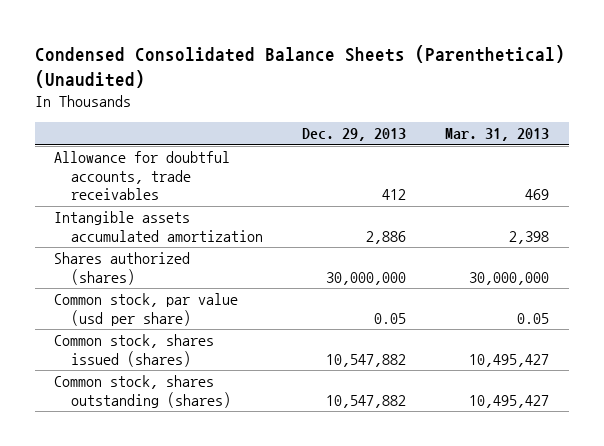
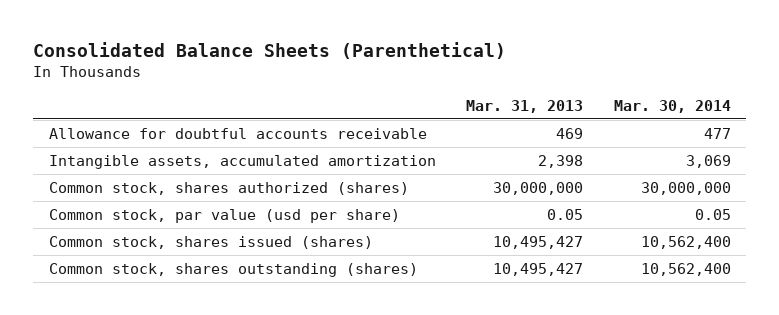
[34,44,565,88] Condensed Consolidated Balance Sheets (Parenthetical) (Unaudited) -> [33,41,507,59] Consolidated Balance Sheets (Parenthetical)
[301,128,406,142] Dec. 29, 2013 -> none
none -> [613,99,731,113] Mar. 30, 2014
[54,151,231,201] Allowance for doubtful accounts, trade receivables -> [48,127,427,139] Allowance for doubtful accounts receivable
[54,211,263,242] Intangible assets accumulated amortization -> [48,154,436,169] Intangible assets, accumulated amortization
[54,252,191,285] Shares authorized (shares) -> [48,181,409,195] Common stock, shares authorized (shares)

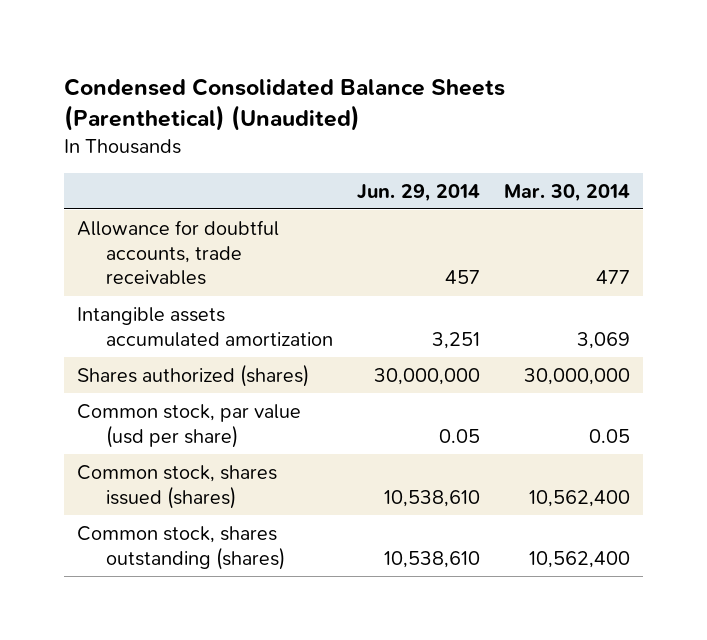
[33,41,507,59] Consolidated Balance Sheets (Parenthetical) -> [64,78,506,132] Condensed Consolidated Balance Sheets (Parenthetical) (Unaudited)
[466,99,584,113] Mar. 31, 2013 -> none
none -> [357,183,481,202] Jun. 29, 2014
[48,127,427,139] Allowance for doubtful accounts receivable -> [76,219,279,286] Allowance for doubtful accounts, trade receivables
[48,154,436,169] Intangible assets, accumulated amortization -> [76,306,333,347] Intangible assets accumulated amortization
[48,181,409,195] Common stock, shares authorized (shares) -> [76,363,309,387] Shares authorized (shares)

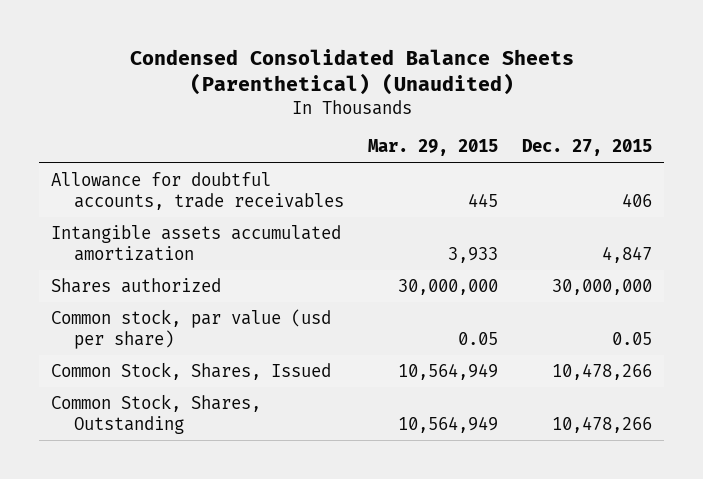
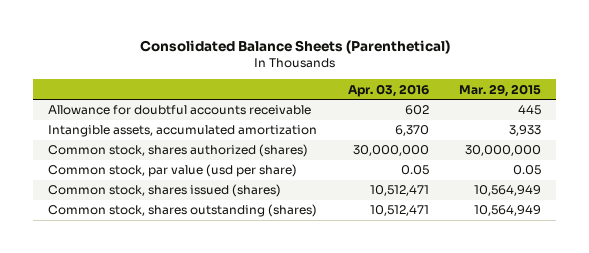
[129,49,574,96] Condensed Consolidated Balance Sheets (Parenthetical) (Unaudited) -> [139,40,450,55] Consolidated Balance Sheets (Parenthetical)
[522,139,653,157] Dec. 27, 2015 -> none
none -> [347,83,429,97] Apr. 03, 2016
[51,171,344,211] Allowance for doubtful accounts, trade receivables -> [48,105,312,116] Allowance for doubtful accounts receivable
[51,224,342,262] Intangible assets accumulated amortization -> [48,125,318,138] Intangible assets, accumulated amortization
[51,277,222,293] Shares authorized -> [48,144,309,158] Common stock, shares authorized (shares)
[51,361,332,380] Common Stock, Shares, Issued -> [48,184,282,198] Common stock, shares issued (shares)
[51,393,262,435] Common Stock, Shares, Outstanding -> [48,204,318,218] Common stock, shares outstanding (shares)

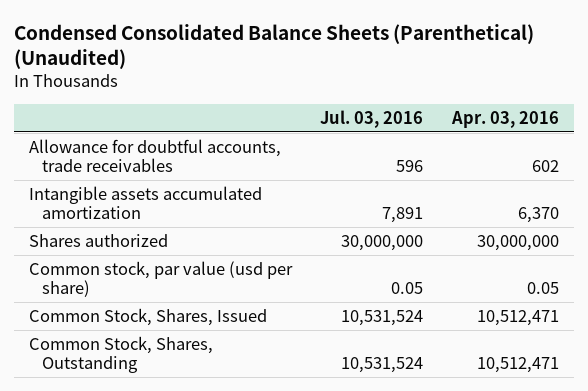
[139,40,450,55] Consolidated Balance Sheets (Parenthetical) -> [14,23,535,70] Condensed Consolidated Balance Sheets (Parenthetical) (Unaudited)
[458,83,541,97] Mar. 29, 2015 -> none
none -> [320,109,424,128] Jul. 03, 2016
[48,105,312,116] Allowance for doubtful accounts receivable -> [28,138,281,172] Allowance for doubtful accounts, trade receivables
[48,125,318,138] Intangible assets, accumulated amortization -> [28,185,262,219] Intangible assets accumulated amortization
[48,144,309,158] Common stock, shares authorized (shares) -> [28,233,168,247] Shares authorized
[48,184,282,198] Common stock, shares issued (shares) -> [28,307,267,326] Common Stock, Shares, Issued
[48,204,318,218] Common stock, shares outstanding (shares) -> [28,335,213,373] Common Stock, Shares, Outstanding

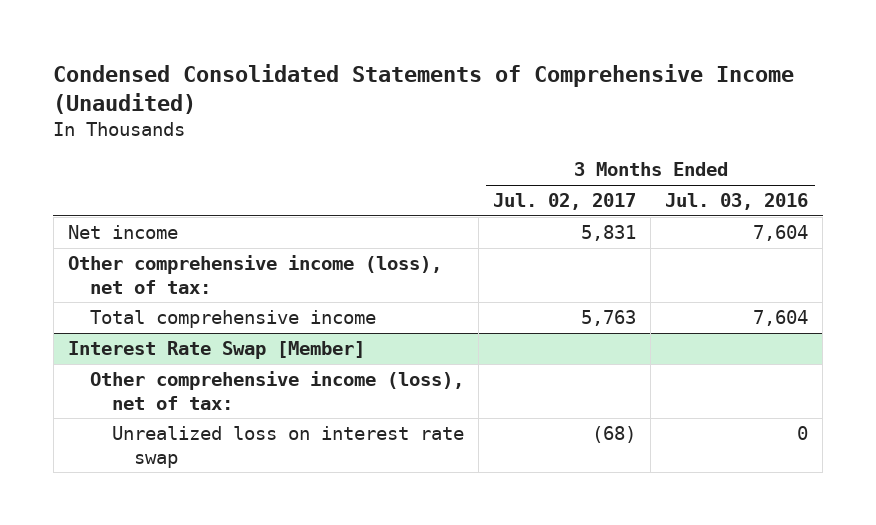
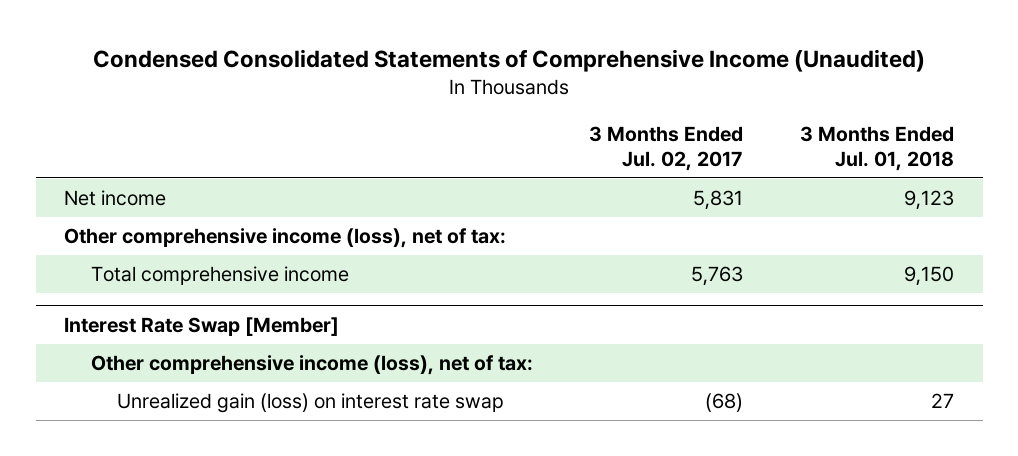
[665,193,809,211] Jul. 03, 2016 -> none
none -> [800,125,955,172] 3 Months Ended Jul. 01, 2018
[111,426,464,468] Unrealized loss on interest rate swap -> [117,393,505,414] Unrealized gain (loss) on interest rate swap

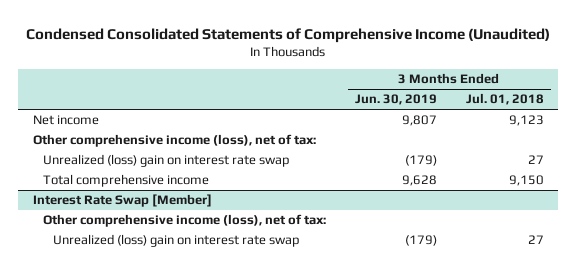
[589,125,744,172] 3 Months Ended Jul. 02, 2017 -> none
none -> [354,94,437,106] Jun. 30, 2019
none -> [42,154,290,168] Unrealized (loss) gain on interest rate swap
[117,393,505,414] Unrealized gain (loss) on interest rate swap -> [53,234,301,248] Unrealized (loss) gain on interest rate swap

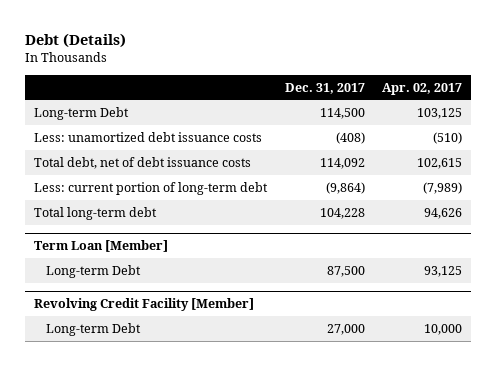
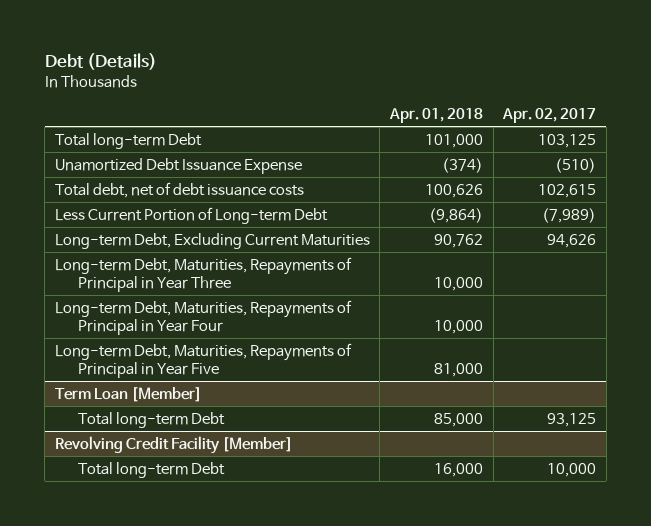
[284,82,365,94] Dec. 31, 2017 -> none
none -> [388,107,483,123] Apr. 01, 2018
[33,106,129,120] Long-term Debt -> [54,132,202,149] Total long-term Debt
[33,131,262,142] Less: unamortized debt issuance costs -> [54,157,302,174] Unamortized Debt Issuance Expense
[33,181,268,195] Less: current portion of long-term debt -> [54,206,328,224] Less Current Portion of Long-term Debt
[33,206,157,220] Total long-term debt -> [54,232,370,249] Long-term Debt, Excluding Current Maturities
none -> [54,256,352,292] Long-term Debt, Maturities, Repayments of Principal in Year Three
none -> [54,299,352,335] Long-term Debt, Maturities, Repayments of Principal in Year Four
none -> [54,342,352,378] Long-term Debt, Maturities, Repayments of Principal in Year Five
[45,264,141,278] Long-term Debt -> [77,411,225,428] Total long-term Debt
[45,322,141,336] Long-term Debt -> [77,461,225,478] Total long-term Debt

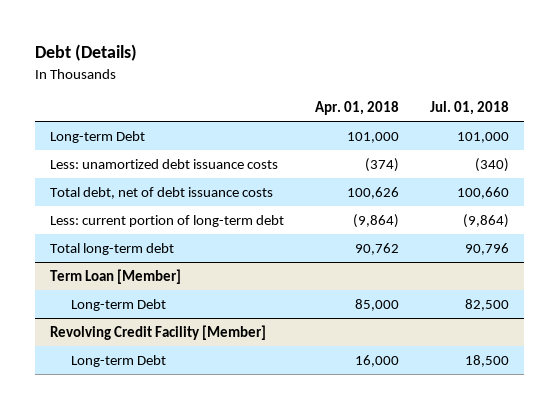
[502,107,597,123] Apr. 02, 2017 -> none
none -> [429,101,509,116] Jul. 01, 2018
[54,132,202,149] Total long-term Debt -> [50,130,146,143] Long-term Debt
[54,157,302,174] Unamortized Debt Issuance Expense -> [50,158,279,169] Less: unamortized debt issuance costs
[54,256,352,292] Long-term Debt, Maturities, Repayments of Principal in Year Three -> none
[54,299,352,335] Long-term Debt, Maturities, Repayments of Principal in Year Four -> none
[54,342,352,378] Long-term Debt, Maturities, Repayments of Principal in Year Five -> none
[54,206,328,224] Less Current Portion of Long-term Debt -> [50,214,285,227] Less: current portion of long-term debt
[54,232,370,249] Long-term Debt, Excluding Current Maturities -> [50,242,175,255] Total long-term debt
[77,411,225,428] Total long-term Debt -> [71,298,167,311] Long-term Debt
[77,461,225,478] Total long-term Debt -> [71,354,167,367] Long-term Debt

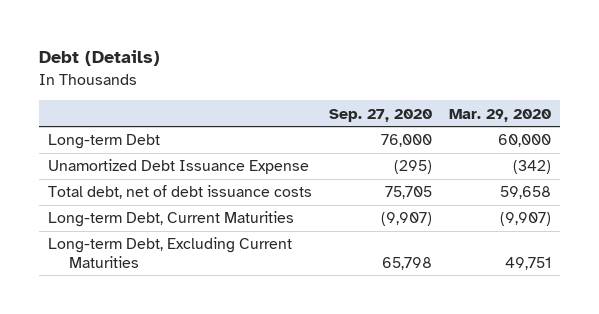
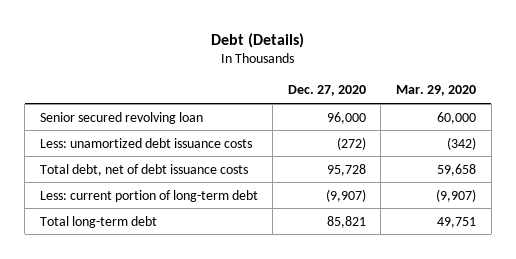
[329,108,433,122] Sep. 27, 2020 -> none
none -> [287,85,366,97] Dec. 27, 2020
[47,134,160,150] Long-term Debt -> [39,111,203,124] Senior secured revolving loan
[47,159,309,175] Unamortized Debt Issuance Expense -> [39,137,252,148] Less: unamortized debt issuance costs
[47,211,294,228] Long-term Debt, Current Maturities -> [39,189,258,202] Less: current portion of long-term debt
[47,237,292,268] Long-term Debt, Excluding Current Maturities -> [39,215,157,228] Total long-term debt

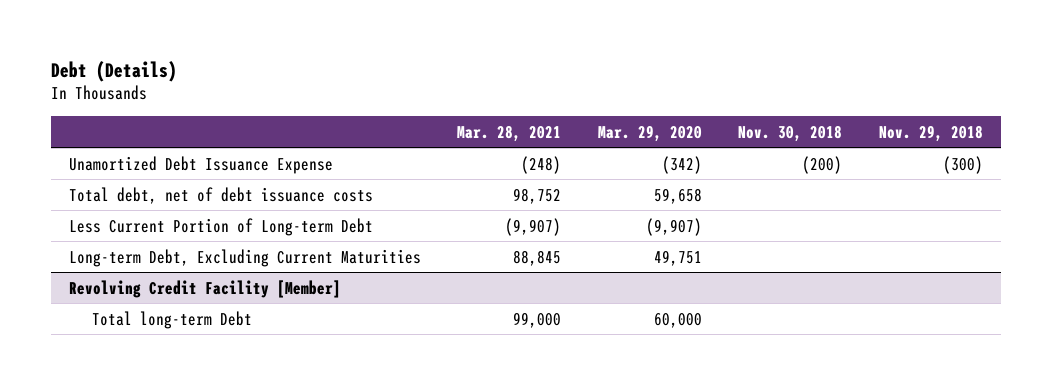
[287,85,366,97] Dec. 27, 2020 -> none
none -> [457,124,562,142] Mar. 28, 2021
none -> [738,124,843,142] Nov. 30, 2018
none -> [878,124,983,142] Nov. 29, 2018
[39,111,203,124] Senior secured revolving loan -> none
[39,137,252,148] Less: unamortized debt issuance costs -> [68,155,333,174] Unamortized Debt Issuance Expense
[39,189,258,202] Less: current portion of long-term debt -> [68,217,373,236] Less Current Portion of Long-term Debt
[39,215,157,228] Total long-term debt -> [68,248,421,267] Long-term Debt, Excluding Current Maturities
none -> [68,279,341,298] Revolving Credit Facility [Member]
none -> [91,310,252,329] Total long-term Debt

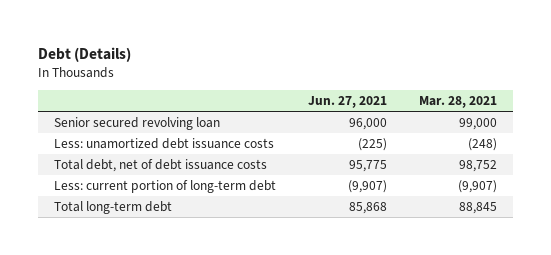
[597,124,702,142] Mar. 29, 2020 -> none
[738,124,843,142] Nov. 30, 2018 -> none
[878,124,983,142] Nov. 29, 2018 -> none
none -> [307,96,387,109] Jun. 27, 2021
none -> [53,116,220,130] Senior secured revolving loan
[68,155,333,174] Unamortized Debt Issuance Expense -> [53,137,274,149] Less: unamortized debt issuance costs
[68,279,341,298] Revolving Credit Facility [Member] -> none
[91,310,252,329] Total long-term Debt -> none
[68,217,373,236] Less Current Portion of Long-term Debt -> [53,179,276,193] Less: current portion of long-term debt
[68,248,421,267] Long-term Debt, Excluding Current Maturities -> [53,200,172,214] Total long-term debt

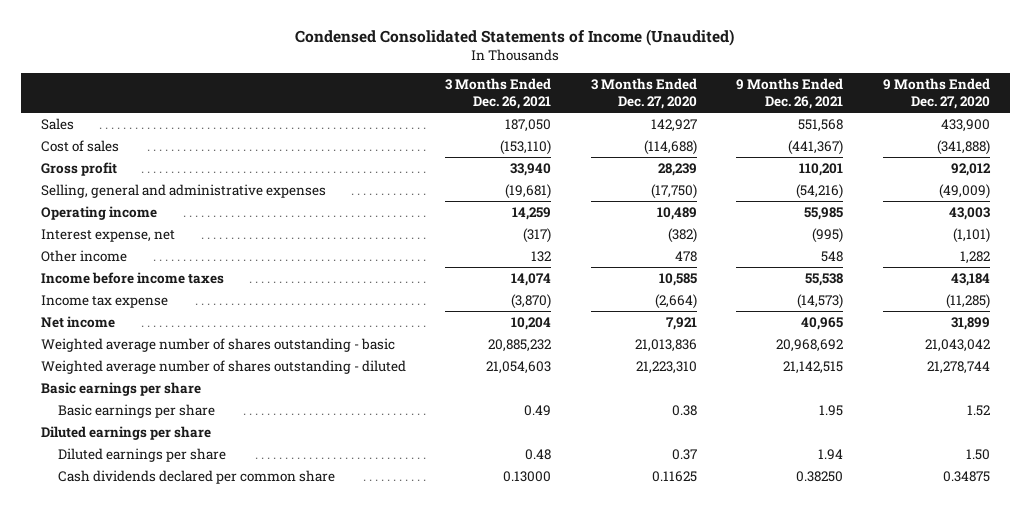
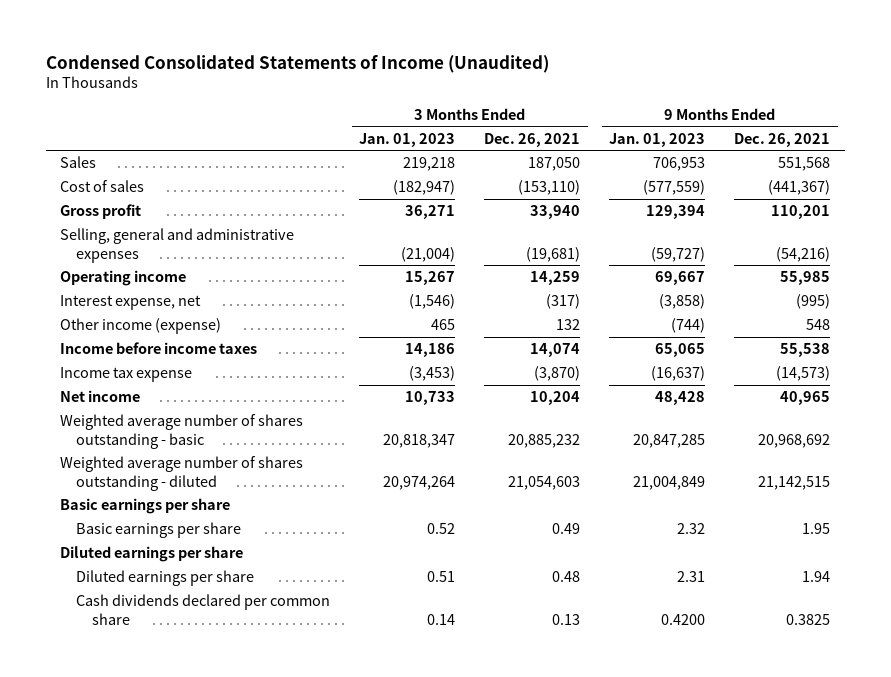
[590,77,697,110] 3 Months Ended Dec. 27, 2020 -> none
[882,77,990,110] 9 Months Ended Dec. 27, 2020 -> none
none -> [359,132,456,147] Jan. 01, 2023
none -> [609,132,706,147] Jan. 01, 2023
[40,249,127,262] Other income -> [60,318,222,335] Other income (expense)
[503,470,552,482] 0.13000 -> [552,613,581,625] 0.13
[796,470,844,482] 0.38250 -> [786,613,831,625] 0.3825

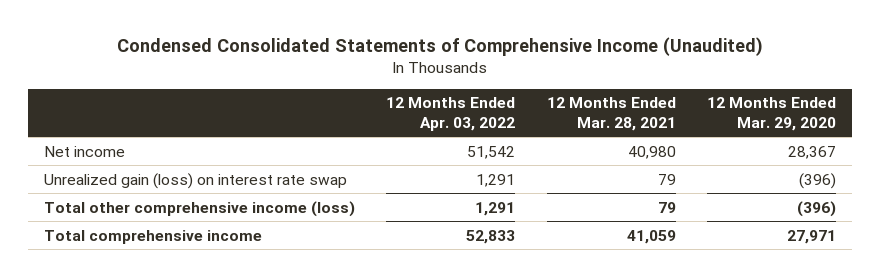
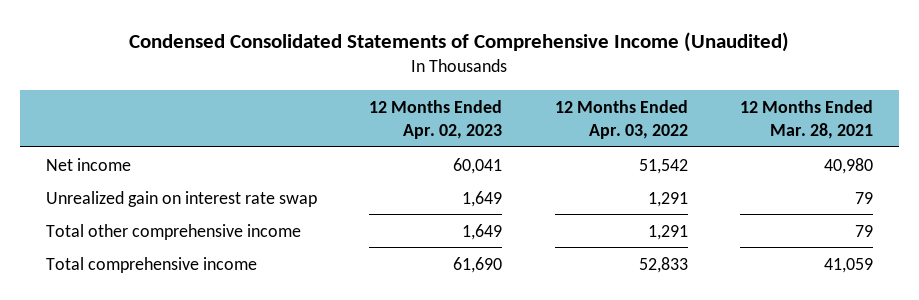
[707,97,837,131] 12 Months Ended Mar. 29, 2020 -> none
none -> [369,99,503,139] 12 Months Ended Apr. 02, 2023
[43,172,347,189] Unrealized gain (loss) on interest rate swap -> [45,190,317,207] Unrealized gain on interest rate swap
[43,200,355,217] Total other comprehensive income (loss) -> [45,223,301,240] Total other comprehensive income

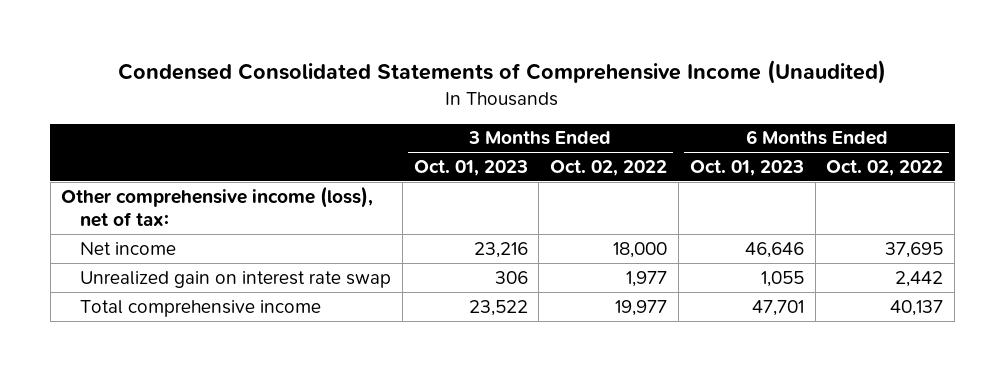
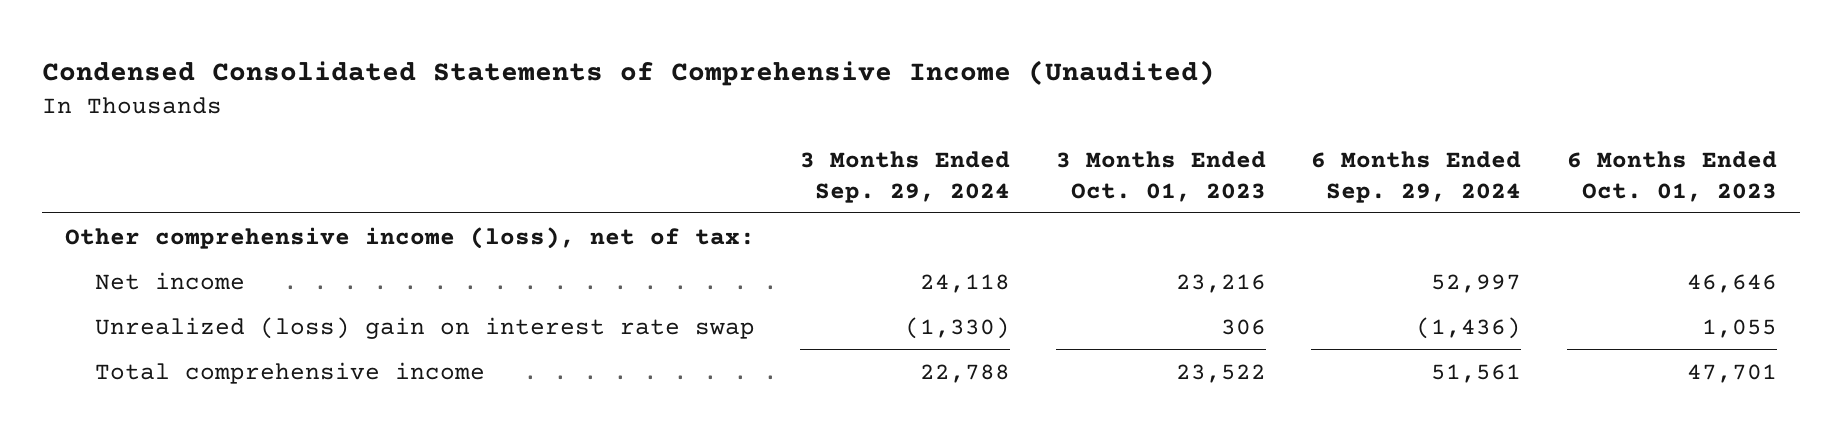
[550,159,668,176] Oct. 02, 2022 -> none
[826,159,944,176] Oct. 02, 2022 -> none
none -> [800,151,1011,203] 3 Months Ended Sep. 29, 2024
none -> [1311,151,1522,203] 6 Months Ended Sep. 29, 2024
[80,270,392,288] Unrealized gain on interest rate swap -> [94,316,755,339] Unrealized (loss) gain on interest rate swap

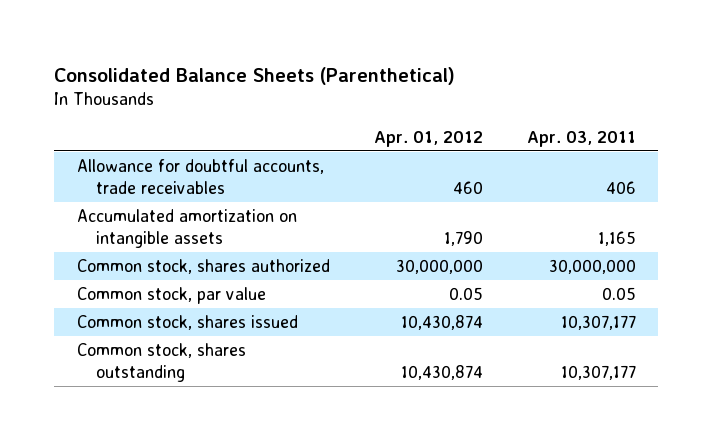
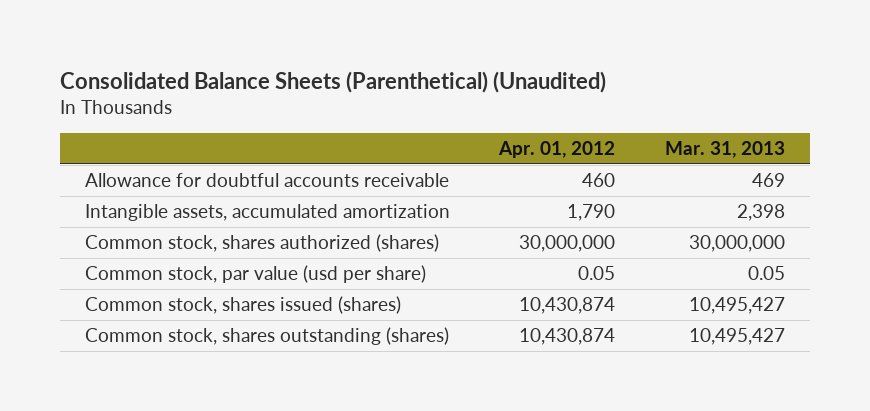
[54,66,456,85] Consolidated Balance Sheets (Parenthetical) -> [60,71,607,94] Consolidated Balance Sheets (Parenthetical) (Unaudited)
[527,130,637,147] Apr. 03, 2011 -> none
none -> [664,140,785,158] Mar. 31, 2013
[76,159,324,194] Allowance for doubtful accounts, trade receivables -> [84,173,449,188] Allowance for doubtful accounts receivable
[76,209,297,248] Accumulated amortization on intangible assets -> [84,204,450,222] Intangible assets, accumulated amortization
[76,259,330,275] Common stock, shares authorized -> [84,234,439,253] Common stock, shares authorized (shares)
[76,287,266,305] Common stock, par value -> [84,265,426,284] Common stock, par value (usd per share)
[76,315,298,331] Common stock, shares issued -> [84,296,401,315] Common stock, shares issued (shares)
[76,343,246,382] Common stock, shares outstanding -> [84,327,449,346] Common stock, shares outstanding (shares)

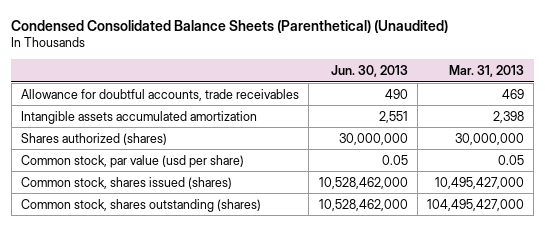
[60,71,607,94] Consolidated Balance Sheets (Parenthetical) (Unaudited) -> [11,19,449,33] Condensed Consolidated Balance Sheets (Parenthetical) (Unaudited)
[498,140,616,158] Apr. 01, 2012 -> none
none -> [330,65,408,78] Jun. 30, 2013
[84,173,449,188] Allowance for doubtful accounts receivable -> [21,88,300,101] Allowance for doubtful accounts, trade receivables
[84,204,450,222] Intangible assets, accumulated amortization -> [21,110,258,124] Intangible assets accumulated amortization
[84,234,439,253] Common stock, shares authorized (shares) -> [21,132,168,145] Shares authorized (shares)
[688,297,785,315] 10,495,427 -> [435,176,525,189] 10,495,427,000
[688,328,785,346] 10,495,427 -> [427,198,525,211] 104,495,427,000

